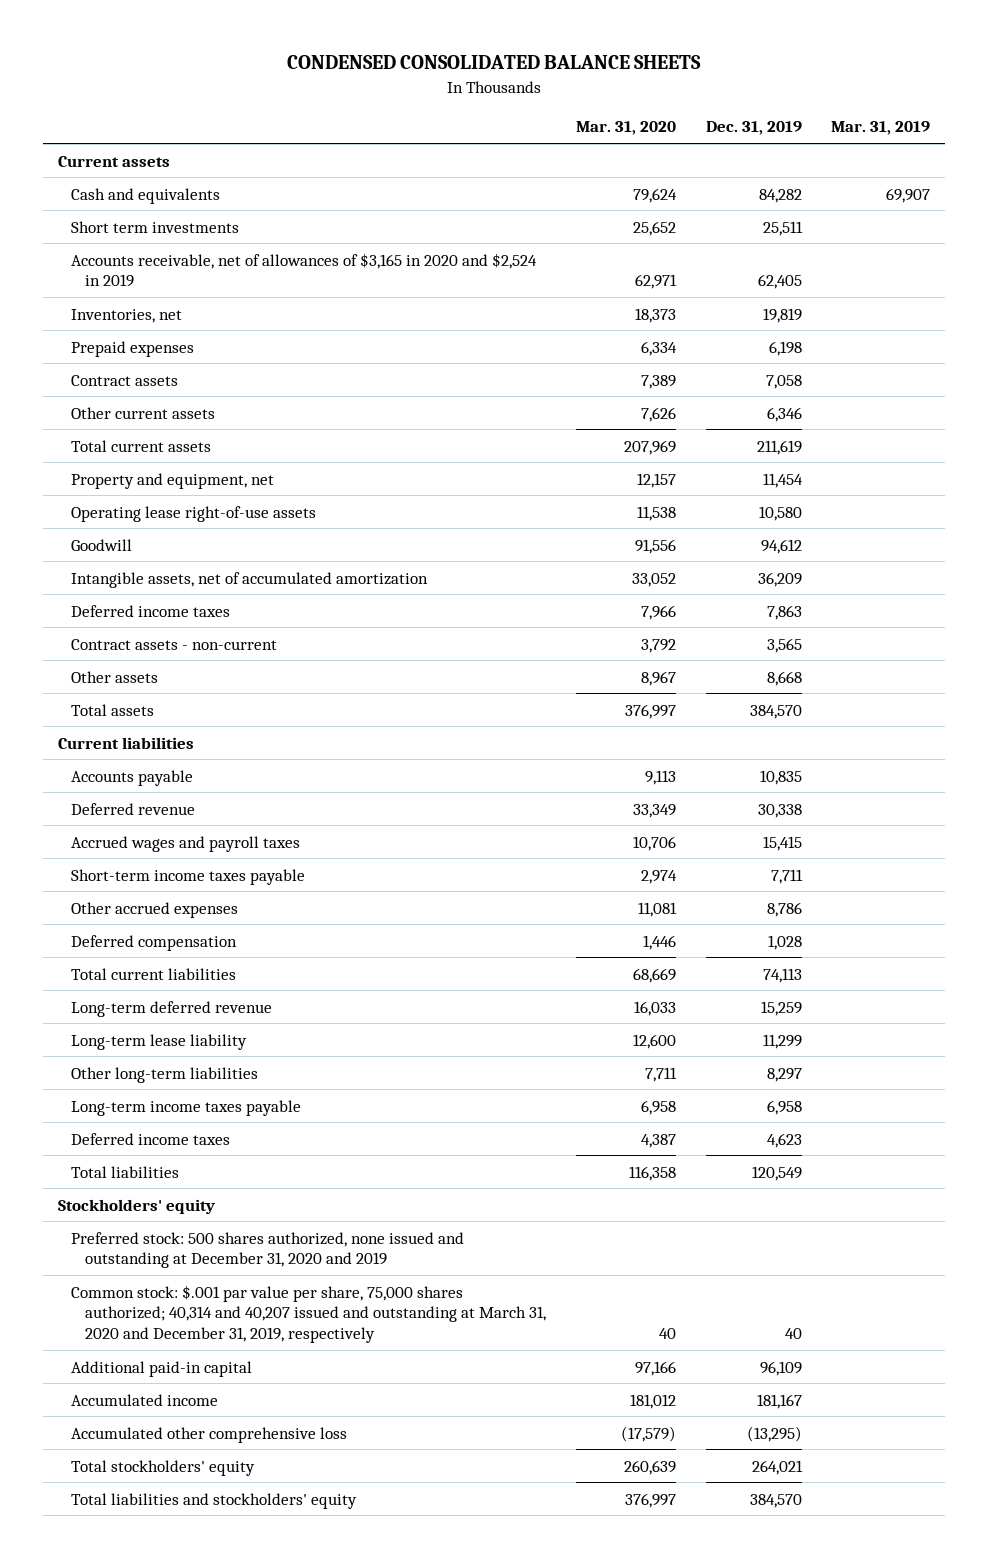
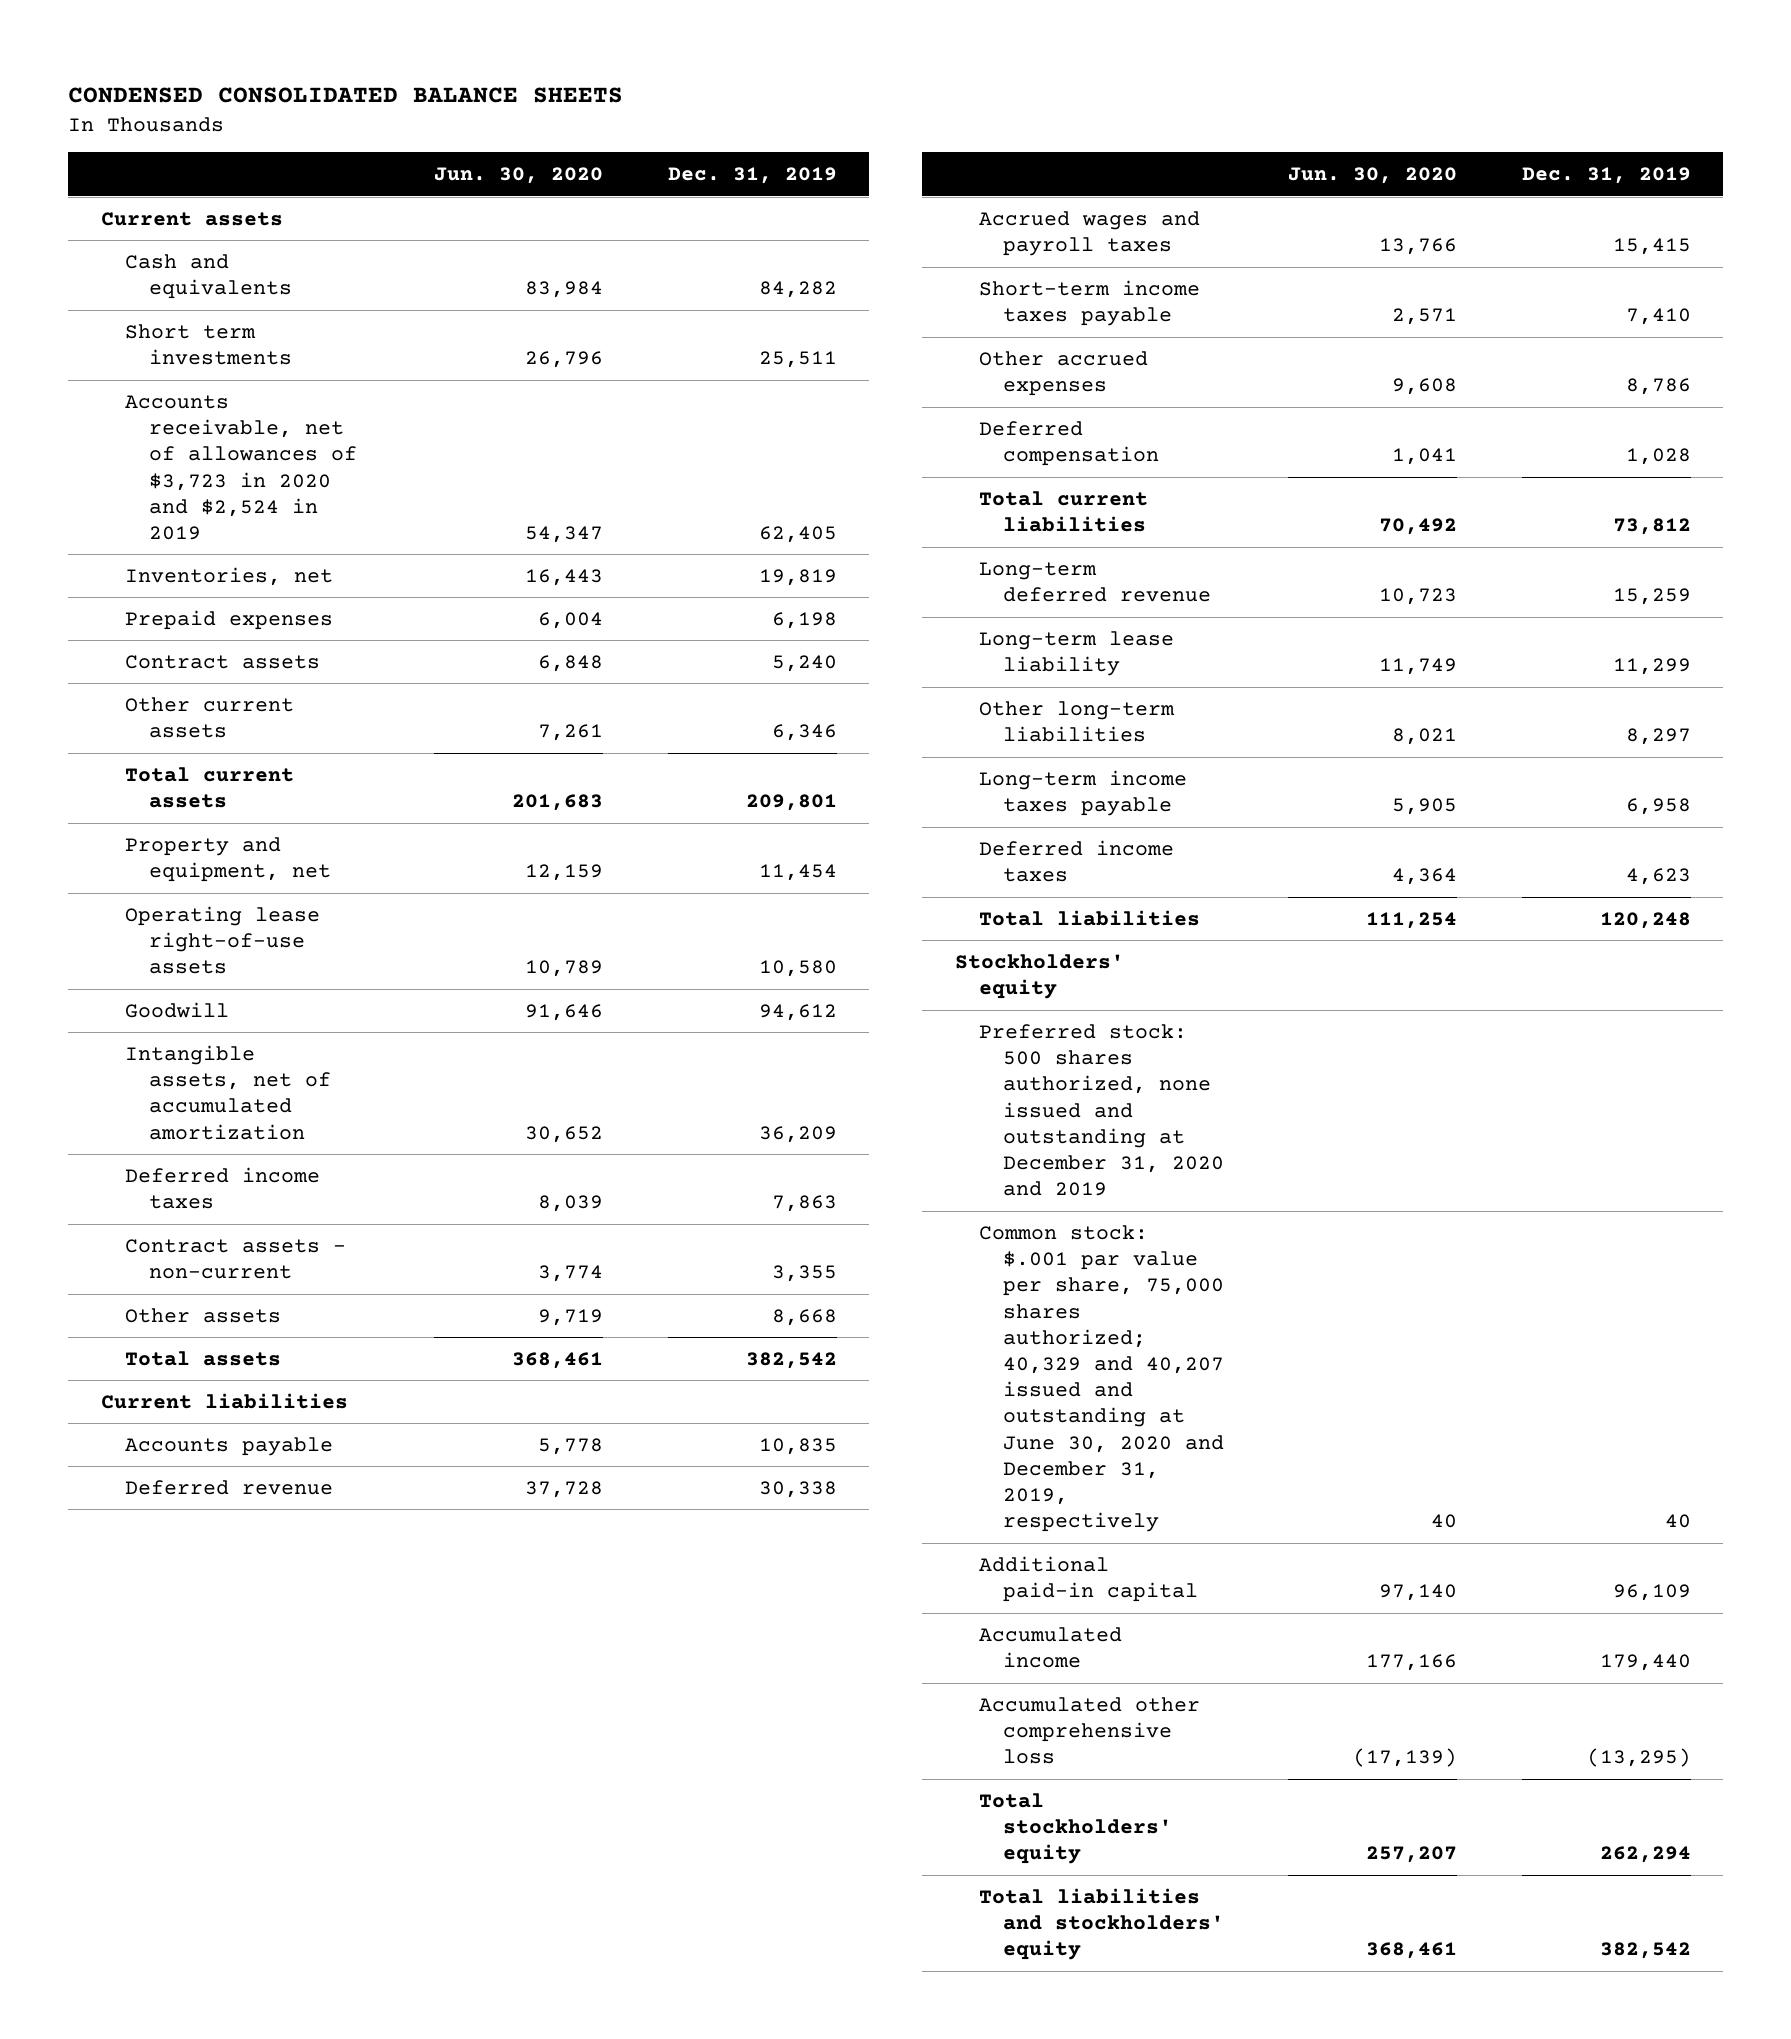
[575,121,676,136] Mar. 31, 2020 -> none
[831,121,931,136] Mar. 31, 2019 -> none
none -> [434,167,604,185] Jun. 30, 2020
[71,252,538,288] Accounts receivable, net of allowances of $3,165 in 2020 and $2,524 in 2019 -> [124,394,357,540] Accounts receivable, net of allowances of $3,723 in 2020 and $2,524 in 2019
[765,374,802,389] 7,058 -> [771,654,837,672] 5,240
[756,439,802,455] 211,619 -> [745,794,837,812] 209,801
[766,637,802,653] 3,565 -> [771,1265,837,1283] 3,355
[749,704,802,719] 384,570 -> [745,1351,837,1369] 382,542
[770,868,803,884] 7,711 -> [1625,308,1691,326] 7,410
[762,967,802,983] 74,113 -> [1612,518,1691,536] 73,812
[751,1165,802,1181] 120,549 -> [1599,911,1691,929] 120,248
[71,1284,547,1343] Common stock: $.001 par value per share, 75,000 shares authorized; 40,314 and 40,207 issued and outstanding at March 31, 2020 and December 31, 2019, respectively -> [978,1224,1224,1533] Common stock: $.001 par value per share, 75,000 shares authorized; 40,329 and 40,207 issued and outstanding at June 30, 2020 and December 31, 2019, respectively
[756,1393,802,1409] 181,167 -> [1599,1654,1691,1672] 179,440
[751,1459,803,1475] 264,021 -> [1599,1846,1691,1864] 262,294
[749,1493,802,1508] 384,570 -> [1599,1942,1691,1960] 382,542

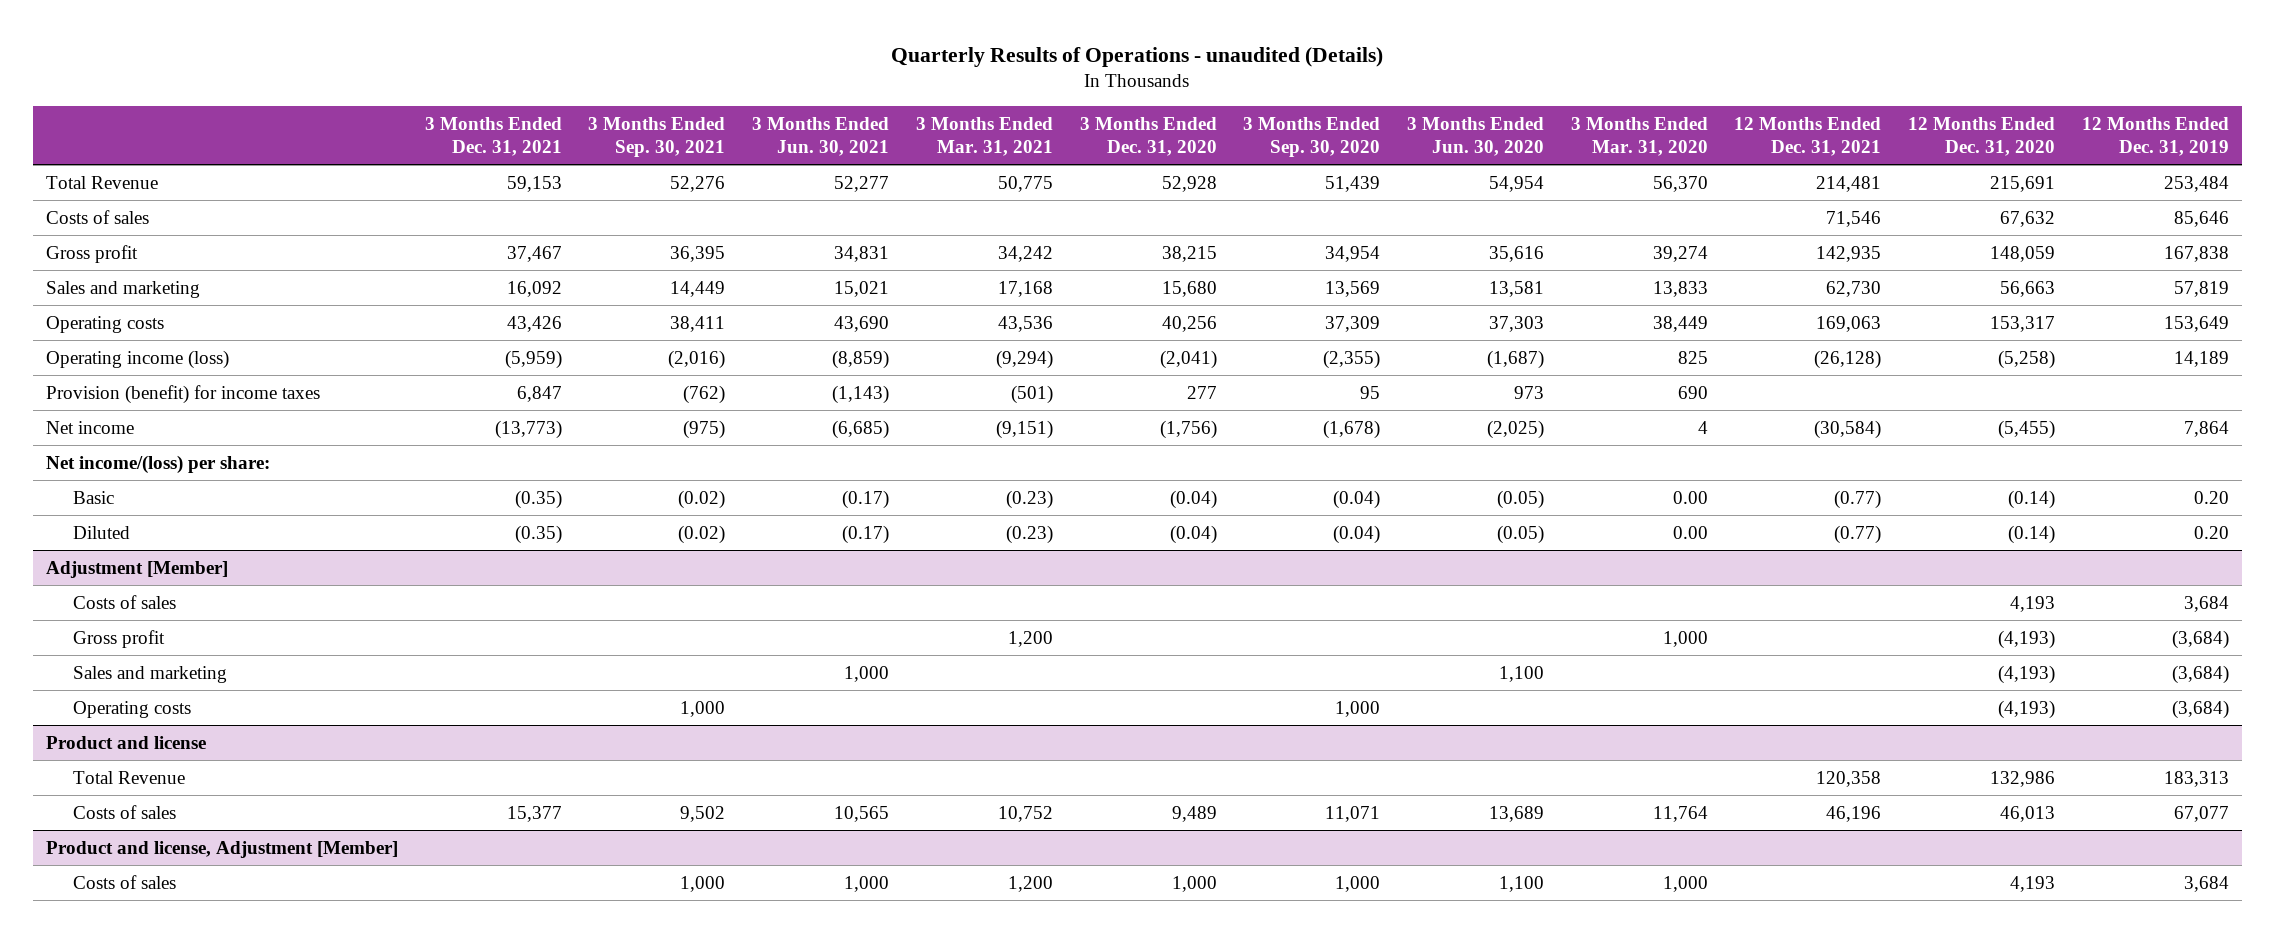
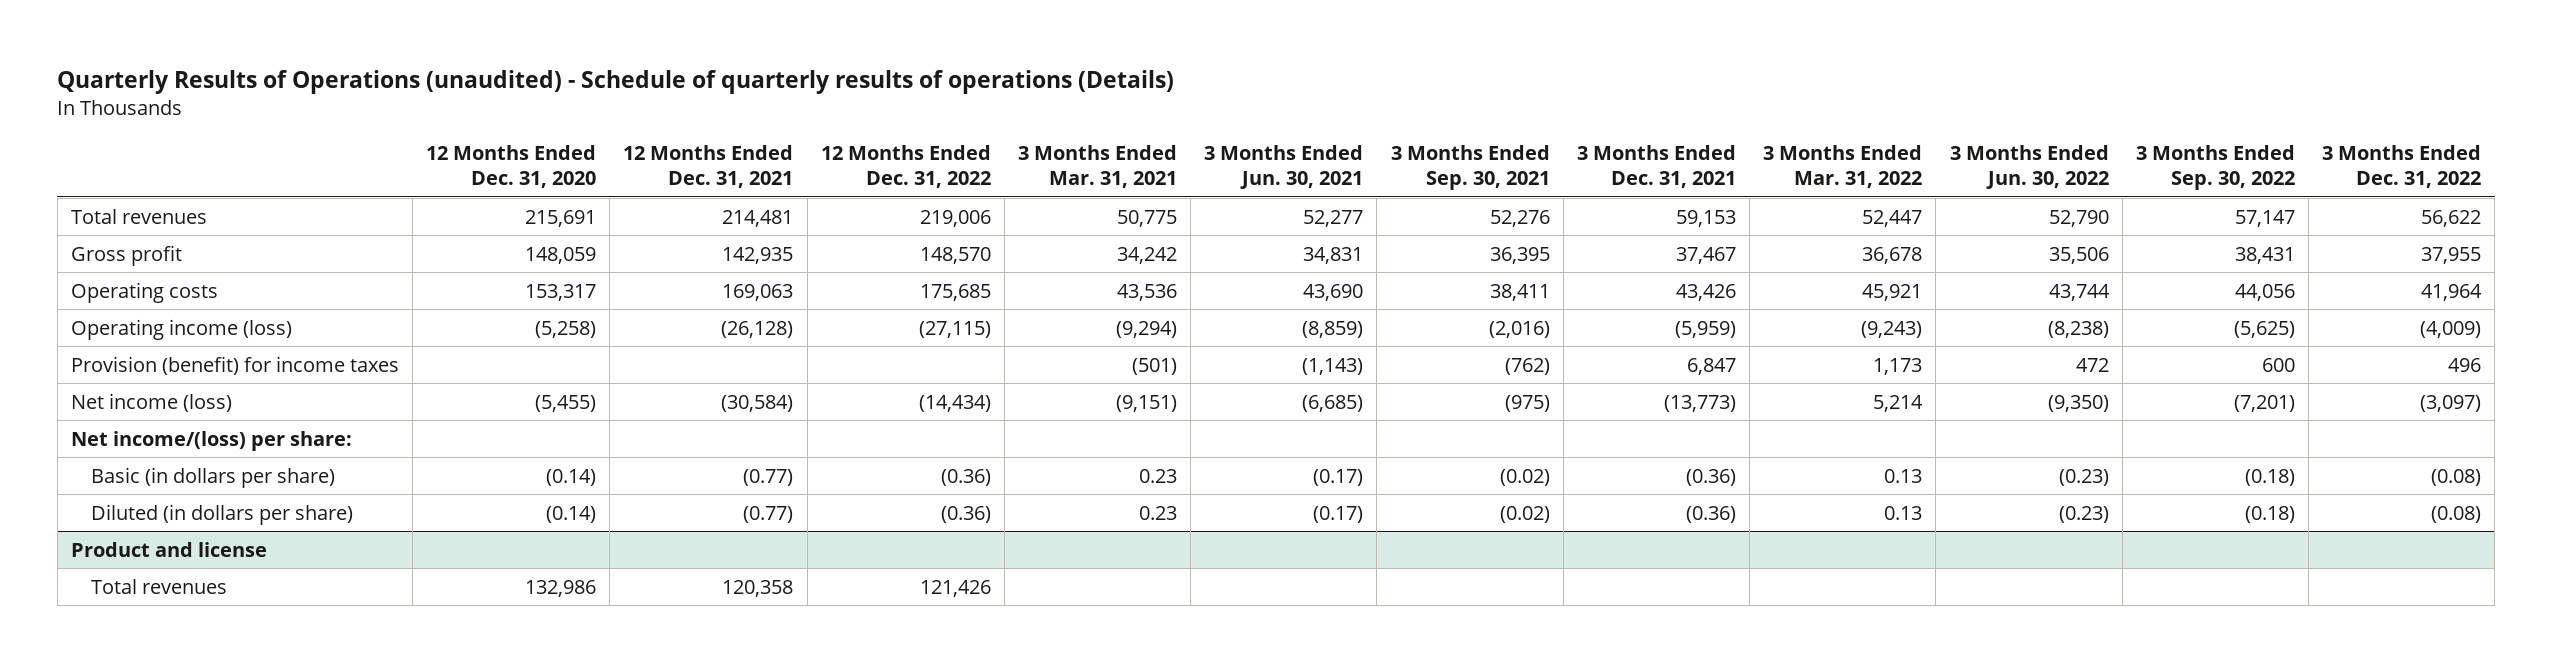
[891,47,1384,68] Quarterly Results of Operations - unaudited (Details) -> [57,69,1175,94] Quarterly Results of Operations (unaudited) - Schedule of quarterly results of operations (Details)
[1079,117,1217,156] 3 Months Ended Dec. 31, 2020 -> none
[1243,117,1381,157] 3 Months Ended Sep. 30, 2020 -> none
[1406,117,1544,156] 3 Months Ended Jun. 30, 2020 -> none
[1570,117,1708,156] 3 Months Ended Mar. 31, 2020 -> none
[2081,117,2229,156] 12 Months Ended Dec. 31, 2019 -> none
none -> [820,145,991,189] 12 Months Ended Dec. 31, 2022
none -> [1763,145,1923,189] 3 Months Ended Mar. 31, 2022
none -> [1949,145,2109,190] 3 Months Ended Jun. 30, 2022
none -> [2135,145,2295,191] 3 Months Ended Sep. 30, 2022
none -> [2322,145,2482,189] 3 Months Ended Dec. 31, 2022
[46,209,150,224] Costs of sales -> none
[46,175,159,189] Total Revenue -> [70,208,207,224] Total revenues
[46,280,201,298] Sales and marketing -> none
[46,420,135,434] Net income -> [70,392,232,412] Net income (loss)
[46,560,229,578] Adjustment [Member] -> none
[73,594,177,609] Costs of sales -> none
[73,629,166,648] Gross profit -> none
[73,665,228,683] Sales and marketing -> none
[73,700,192,718] Operating costs -> none
[73,490,115,504] Basic -> [90,466,335,488] Basic (in dollars per share)
[514,489,562,509] (0.35) -> [1685,468,1736,486] (0.36)
[1005,489,1053,509] (0.23) -> [1139,468,1178,483] 0.23
[73,525,131,539] Diluted -> [90,503,353,525] Diluted (in dollars per share)
[514,524,562,544] (0.35) -> [1685,505,1736,523] (0.36)
[1005,524,1053,544] (0.23) -> [1139,505,1178,520] 0.23
[73,804,177,819] Costs of sales -> none
[46,840,399,858] Product and license, Adjustment [Member] -> none
[73,874,177,889] Costs of sales -> none
[73,770,186,784] Total Revenue -> [90,578,227,594] Total revenues

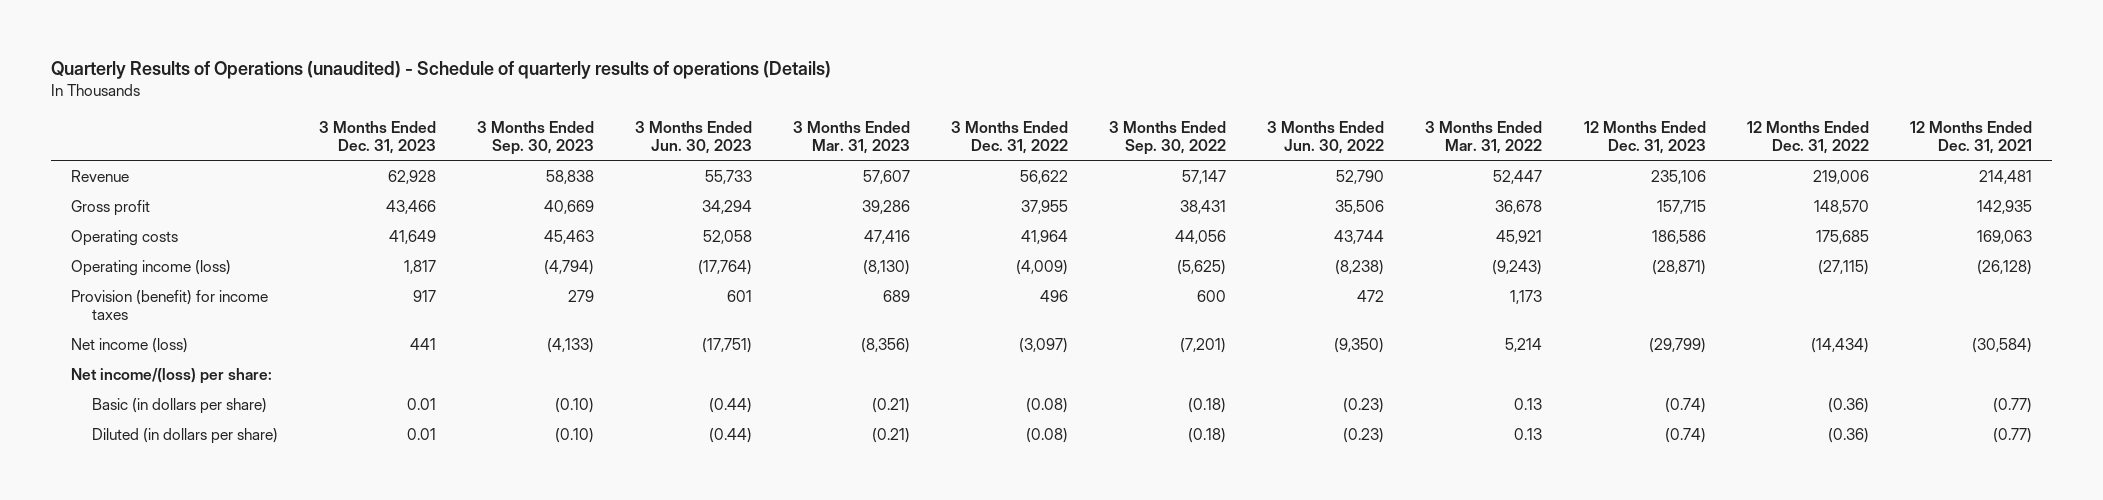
[426,145,597,189] 12 Months Ended Dec. 31, 2020 -> none
[1018,145,1178,189] 3 Months Ended Mar. 31, 2021 -> none
[1204,145,1364,190] 3 Months Ended Jun. 30, 2021 -> none
[1390,145,1550,191] 3 Months Ended Sep. 30, 2021 -> none
[1576,145,1736,189] 3 Months Ended Dec. 31, 2021 -> none
none -> [318,120,436,155] 3 Months Ended Dec. 31, 2023
none -> [476,120,594,156] 3 Months Ended Sep. 30, 2023
none -> [634,120,752,155] 3 Months Ended Jun. 30, 2023
none -> [793,120,911,155] 3 Months Ended Mar. 31, 2023
none -> [1583,120,1706,155] 12 Months Ended Dec. 31, 2023
[70,208,207,224] Total revenues -> [71,169,130,182] Revenue
[70,541,267,557] Product and license -> none
[90,578,227,594] Total revenues -> none

